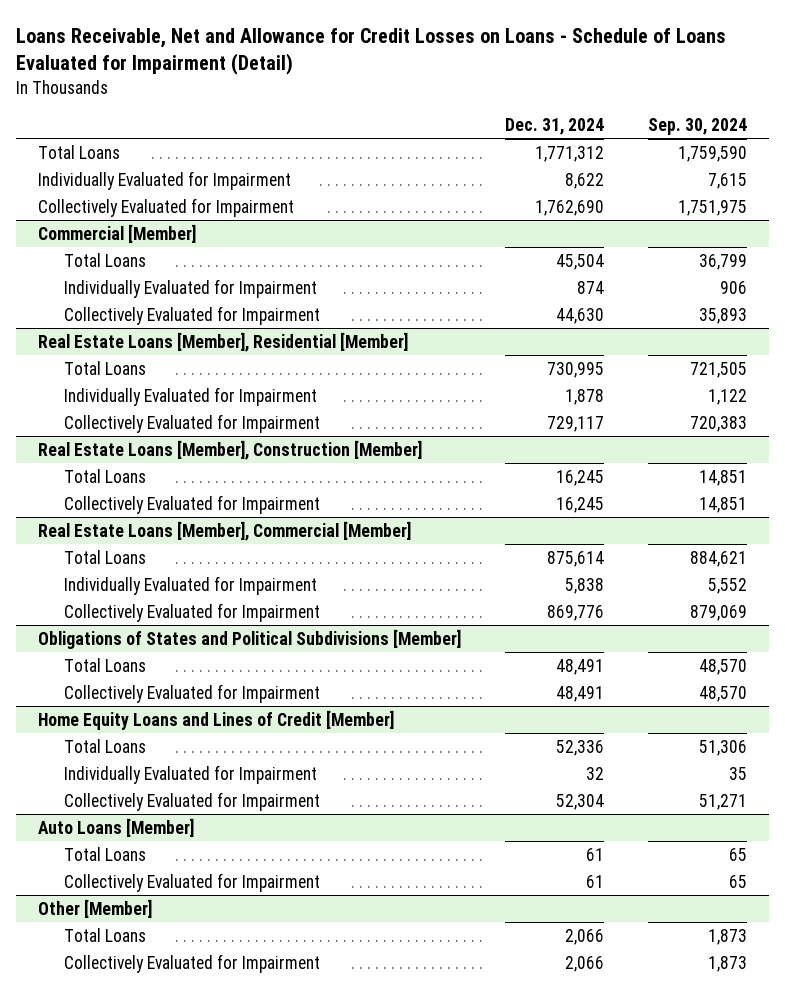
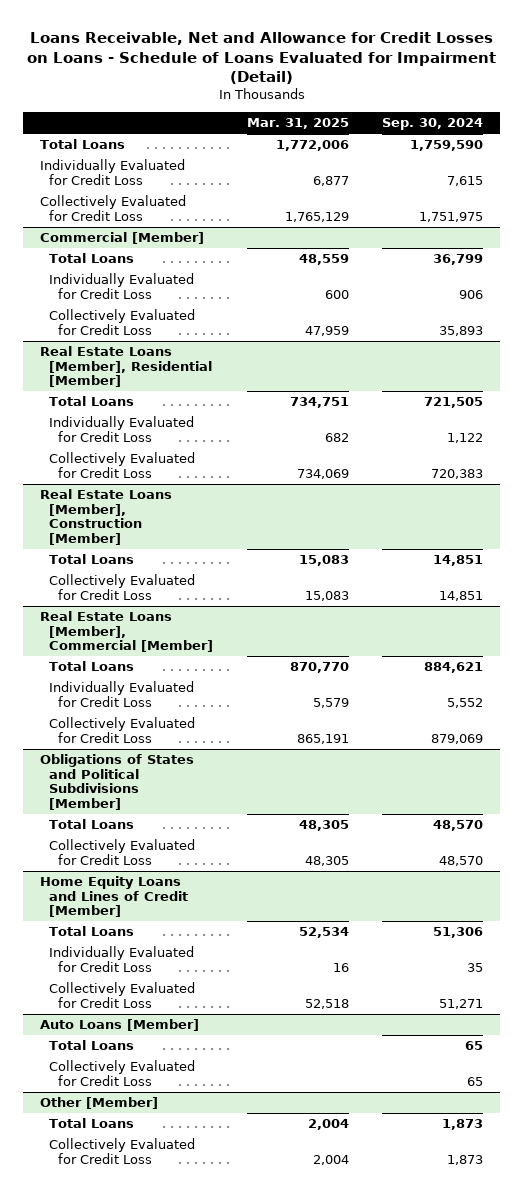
[504,118,604,136] Dec. 31, 2024 -> none
none -> [246,118,349,130] Mar. 31, 2025
[37,170,291,190] Individually Evaluated for Impairment -> [40,159,186,185] Individually Evaluated for Credit Loss
[37,197,294,217] Collectively Evaluated for Impairment -> [40,195,187,221] Collectively Evaluated for Credit Loss
[63,278,317,298] Individually Evaluated for Impairment -> [49,273,195,299] Individually Evaluated for Credit Loss
[63,305,320,325] Collectively Evaluated for Impairment -> [49,309,196,335] Collectively Evaluated for Credit Loss
[63,386,317,406] Individually Evaluated for Impairment -> [49,416,195,442] Individually Evaluated for Credit Loss
[63,413,320,433] Collectively Evaluated for Impairment -> [49,452,196,478] Collectively Evaluated for Credit Loss
[63,494,320,514] Collectively Evaluated for Impairment -> [49,574,196,600] Collectively Evaluated for Credit Loss
[63,575,317,595] Individually Evaluated for Impairment -> [49,681,195,707] Individually Evaluated for Credit Loss
[63,602,320,622] Collectively Evaluated for Impairment -> [49,717,196,743] Collectively Evaluated for Credit Loss
[63,683,320,703] Collectively Evaluated for Impairment -> [49,839,196,865] Collectively Evaluated for Credit Loss
[63,764,317,784] Individually Evaluated for Impairment -> [49,946,195,972] Individually Evaluated for Credit Loss
[63,791,320,811] Collectively Evaluated for Impairment -> [49,982,196,1008] Collectively Evaluated for Credit Loss
[63,872,320,892] Collectively Evaluated for Impairment -> [49,1060,196,1086] Collectively Evaluated for Credit Loss
[63,953,320,973] Collectively Evaluated for Impairment -> [49,1138,196,1164] Collectively Evaluated for Credit Loss

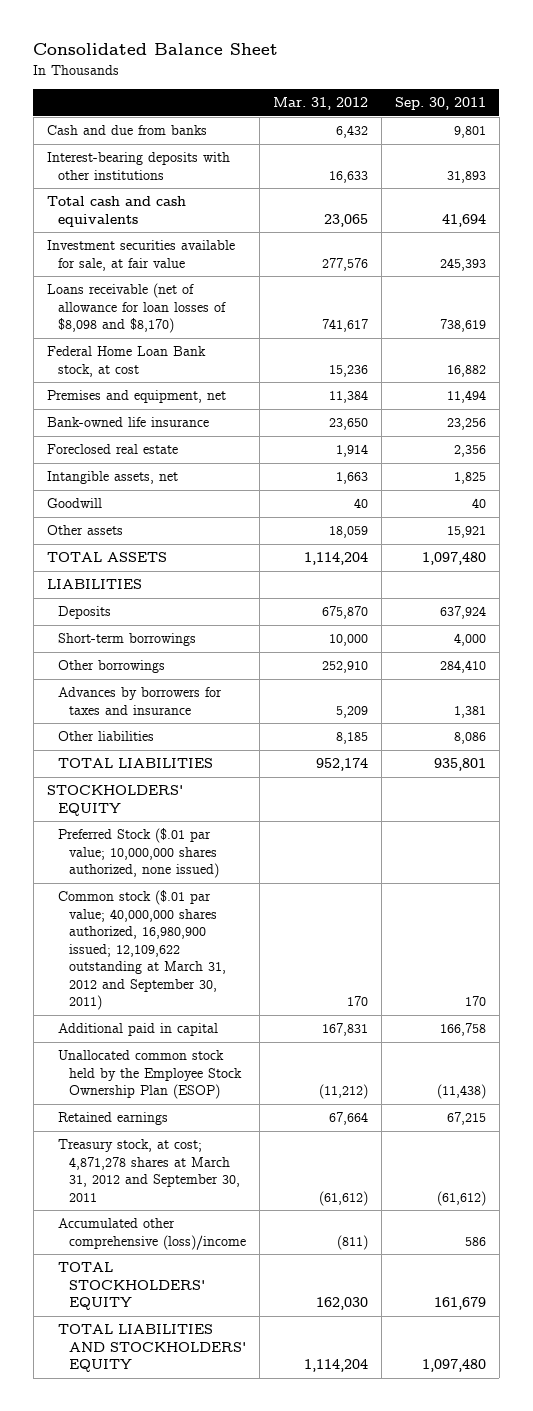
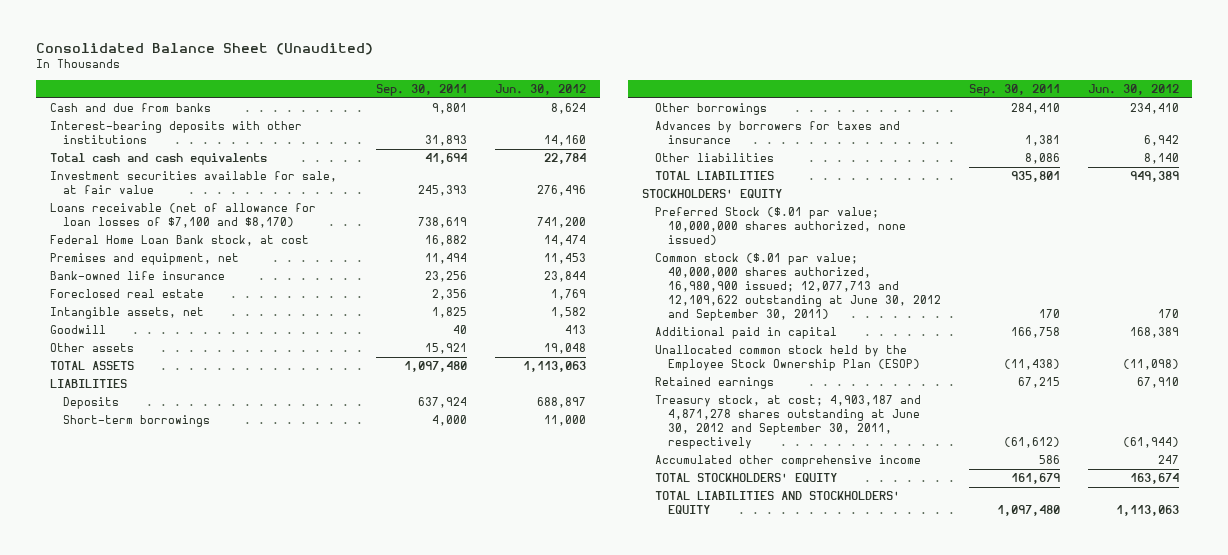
[33,43,279,56] Consolidated Balance Sheet -> [35,43,373,56] Consolidated Balance Sheet (Unaudited)
[272,97,368,111] Mar. 31, 2012 -> none
none -> [495,83,587,95] Jun. 30, 2012
[46,283,226,334] Loans receivable (net of allowance for loan losses of $8,098 and $8,170) -> [49,203,316,229] Loans receivable (net of allowance for loan losses of $7,100 and $8,170)
[57,890,226,1011] Common stock ($.01 par value; 40,000,000 shares authorized, 16,980,900 issued; 12,109,622 outstanding at March 31, 2012 and September 30, 2011) -> [654,253,941,322] Common stock ($.01 par value; 40,000,000 shares authorized, 16,980,900 issued; 12,077,713 and 12,109,622 outstanding at June 30, 2012 and September 30, 2011)
[57,1139,240,1202] Treasury stock, at cost; 4,871,278 shares at March 31, 2012 and September 30, 2011 -> [654,395,921,450] Treasury stock, at cost; 4,903,187 and 4,871,278 shares outstanding at June 30, 2012 and September 30, 2011, respectively
[57,1218,246,1250] Accumulated other comprehensive (loss)/income -> [654,455,921,468] Accumulated other comprehensive income

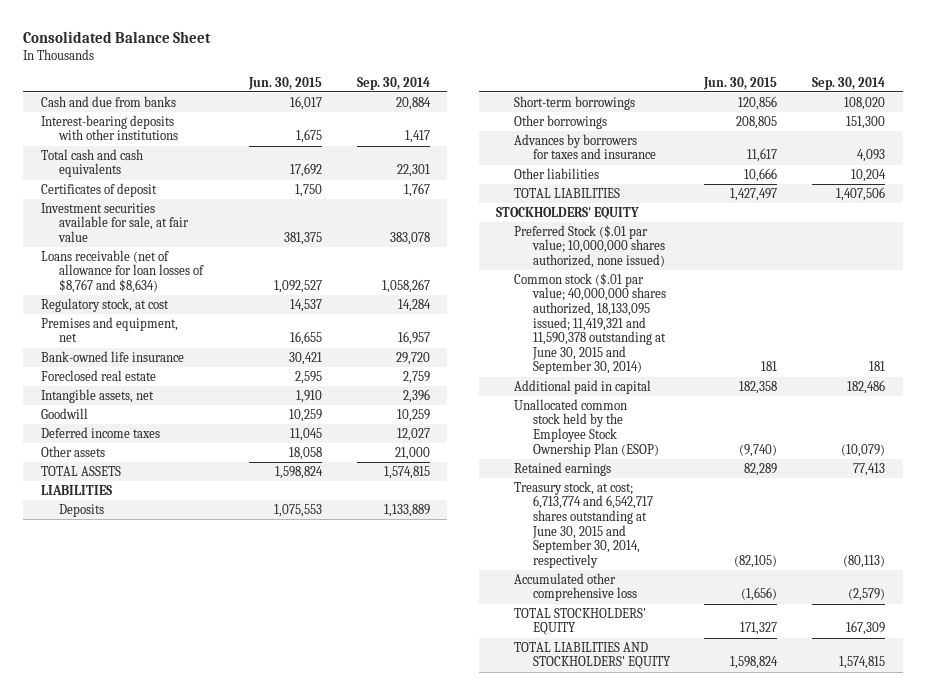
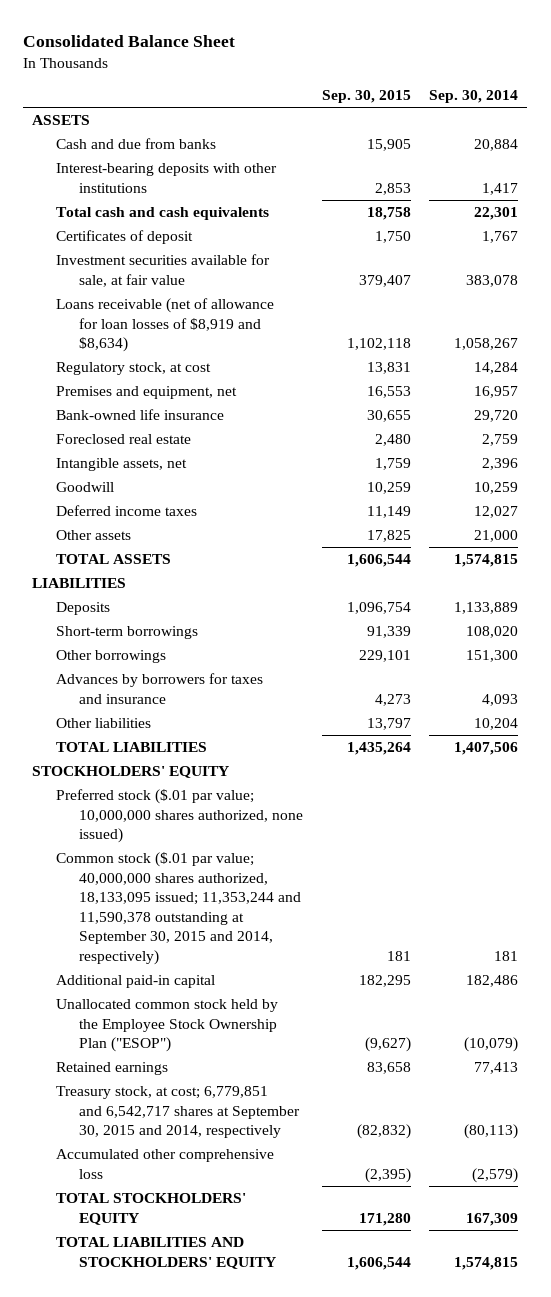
[247,76,322,90] Jun. 30, 2015 -> none
none -> [321,90,411,104] Sep. 30, 2015
none -> [32,115,91,126] ASSETS
[40,249,204,294] Loans receivable (net of allowance for loan losses of $8,767 and $8,634) -> [55,298,274,353] Loans receivable (net of allowance for loan losses of $8,919 and $8,634)
[514,224,665,269] Preferred Stock ($.01 par value; 10,000,000 shares authorized, none issued) -> [55,789,303,844] Preferred stock ($.01 par value; 10,000,000 shares authorized, none issued)
[514,272,666,375] Common stock ($.01 par value; 40,000,000 shares authorized, 18,133,095 issued; 11,419,321 and 11,590,378 outstanding at June 30, 2015 and September 30, 2014) -> [55,852,301,965] Common stock ($.01 par value; 40,000,000 shares authorized, 18,133,095 issued; 11,353,244 and 11,590,378 outstanding at September 30, 2015 and 2014, respectively)
[514,379,652,394] Additional paid in capital -> [55,975,215,989] Additional paid-in capital
[514,398,659,457] Unallocated common stock held by the Employee Stock Ownership Plan (ESOP) -> [55,999,278,1053] Unallocated common stock held by the Employee Stock Ownership Plan ("ESOP")
[514,480,653,568] Treasury stock, at cost; 6,713,774 and 6,542,717 shares outstanding at June 30, 2015 and September 30, 2014, respectively -> [55,1086,300,1139] Treasury stock, at cost; 6,779,851 and 6,542,717 shares at September 30, 2015 and 2014, respectively

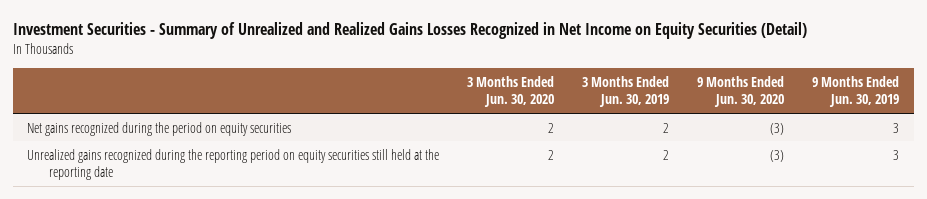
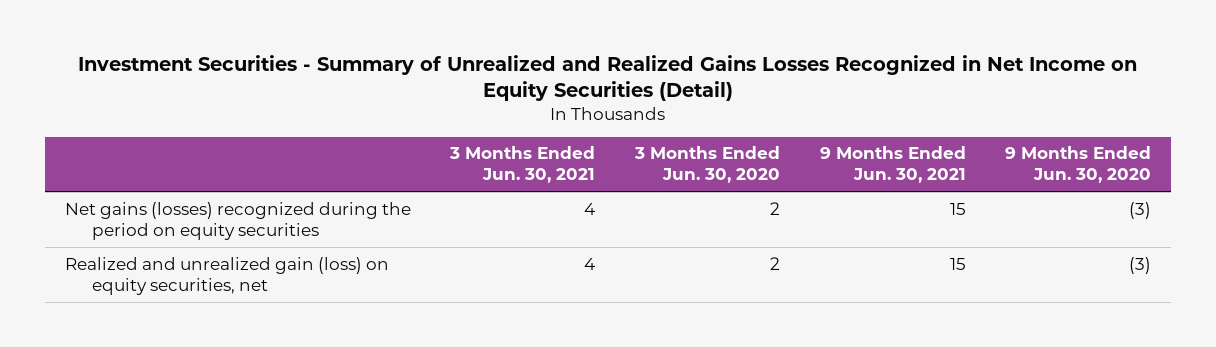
[582,75,670,108] 3 Months Ended Jun. 30, 2019 -> none
[812,75,900,108] 9 Months Ended Jun. 30, 2019 -> none
none -> [449,146,596,184] 3 Months Ended Jun. 30, 2021
none -> [819,146,966,184] 9 Months Ended Jun. 30, 2021
[27,121,292,136] Net gains recognized during the period on equity securities -> [64,201,411,240] Net gains (losses) recognized during the period on equity securities
[27,148,440,181] Unrealized gains recognized during the reporting period on equity securities still held at the reporting date -> [64,256,389,295] Realized and unrealized gain (loss) on equity securities, net

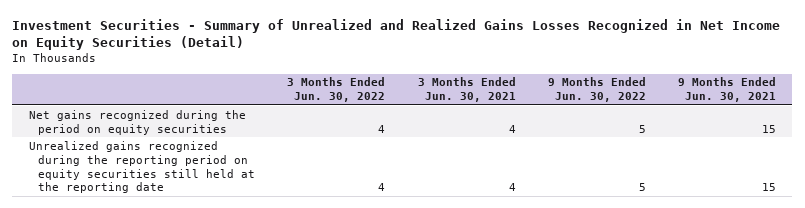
[634,146,781,184] 3 Months Ended Jun. 30, 2020 -> none
[1005,146,1152,184] 9 Months Ended Jun. 30, 2020 -> none
none -> [287,77,386,103] 3 Months Ended Jun. 30, 2022
none -> [547,77,646,103] 9 Months Ended Jun. 30, 2022
[64,201,411,240] Net gains (losses) recognized during the period on equity securities -> [28,109,246,135] Net gains recognized during the period on equity securities
[64,256,389,295] Realized and unrealized gain (loss) on equity securities, net -> [28,140,256,194] Unrealized gains recognized during the reporting period on equity securities still held at the reporting date

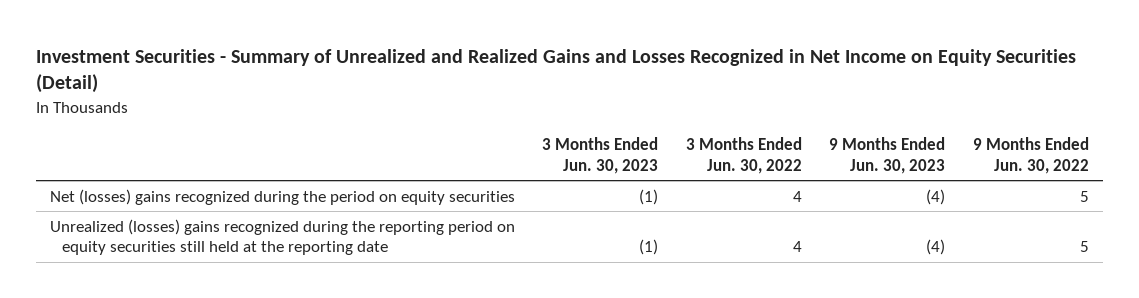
[12,18,781,51] Investment Securities - Summary of Unrealized and Realized Gains Losses Recognized in Net Income on Equity Securities (Detail) -> [36,48,1077,94] Investment Securities - Summary of Unrealized and Realized Gains and Losses Recognized in Net Income on Equity Securities (Detail)
[417,77,516,103] 3 Months Ended Jun. 30, 2021 -> none
[678,77,777,103] 9 Months Ended Jun. 30, 2021 -> none
none -> [542,137,659,174] 3 Months Ended Jun. 30, 2023
none -> [829,137,946,174] 9 Months Ended Jun. 30, 2023
[28,109,246,135] Net gains recognized during the period on equity securities -> [49,188,515,205] Net (losses) gains recognized during the period on equity securities
[28,140,256,194] Unrealized gains recognized during the reporting period on equity securities still held at the reporting date -> [49,218,515,256] Unrealized (losses) gains recognized during the reporting period on equity securities still held at the reporting date

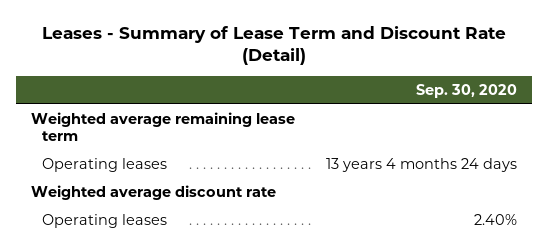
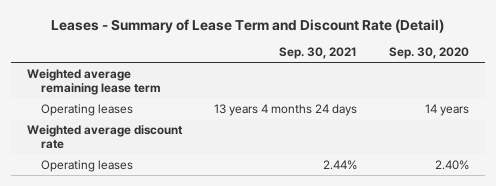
none -> [278,47,357,60] Sep. 30, 2021
[325,158,517,173] 13 years 4 months 24 days -> [424,103,469,116] 14 years

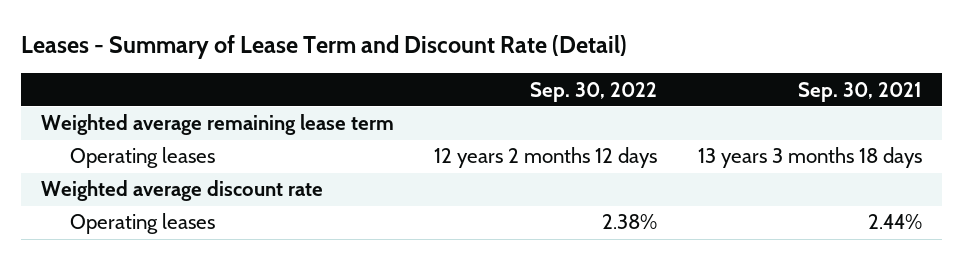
[388,47,469,60] Sep. 30, 2020 -> none
none -> [530,81,658,102] Sep. 30, 2022
[213,103,357,116] 13 years 4 months 24 days -> [697,147,922,169] 13 years 3 months 18 days

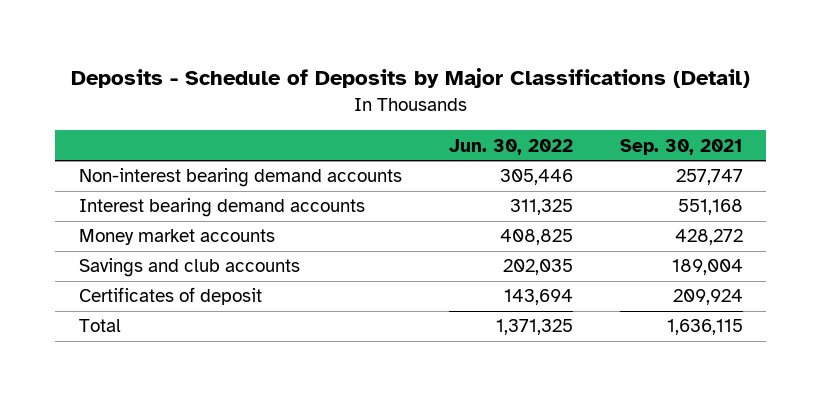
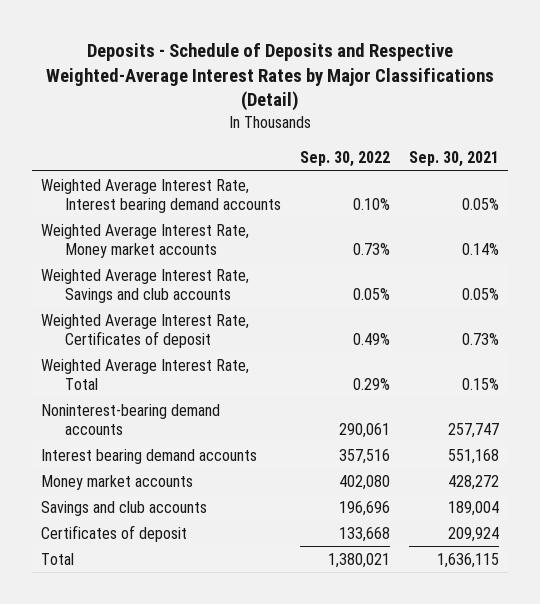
[70,68,750,89] Deposits - Schedule of Deposits by Major Classifications (Detail) -> [45,42,494,112] Deposits - Schedule of Deposits and Respective Weighted-Average Interest Rates by Major Classifications (Detail)
[448,138,573,155] Jun. 30, 2022 -> none
none -> [299,151,390,168] Sep. 30, 2022
none -> [41,178,281,214] Weighted Average Interest Rate, Interest bearing demand accounts
none -> [41,223,250,259] Weighted Average Interest Rate, Money market accounts
none -> [41,268,250,304] Weighted Average Interest Rate, Savings and club accounts
none -> [41,313,250,349] Weighted Average Interest Rate, Certificates of deposit
none -> [41,358,250,391] Weighted Average Interest Rate, Total
[78,168,402,188] Non-interest bearing demand accounts -> [41,403,221,436] Noninterest-bearing demand accounts

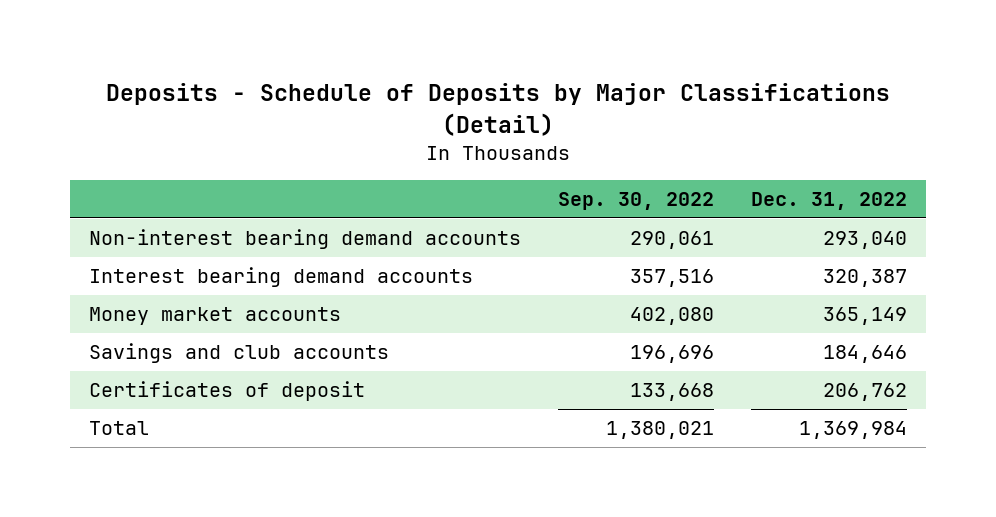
[45,42,494,112] Deposits - Schedule of Deposits and Respective Weighted-Average Interest Rates by Major Classifications (Detail) -> [106,83,891,136] Deposits - Schedule of Deposits by Major Classifications (Detail)
[408,151,499,168] Sep. 30, 2021 -> none
none -> [751,192,908,211] Dec. 31, 2022
[41,178,281,214] Weighted Average Interest Rate, Interest bearing demand accounts -> none
[41,223,250,259] Weighted Average Interest Rate, Money market accounts -> none
[41,268,250,304] Weighted Average Interest Rate, Savings and club accounts -> none
[41,313,250,349] Weighted Average Interest Rate, Certificates of deposit -> none
[41,358,250,391] Weighted Average Interest Rate, Total -> none
[41,403,221,436] Noninterest-bearing demand accounts -> [88,229,521,250] Non-interest bearing demand accounts

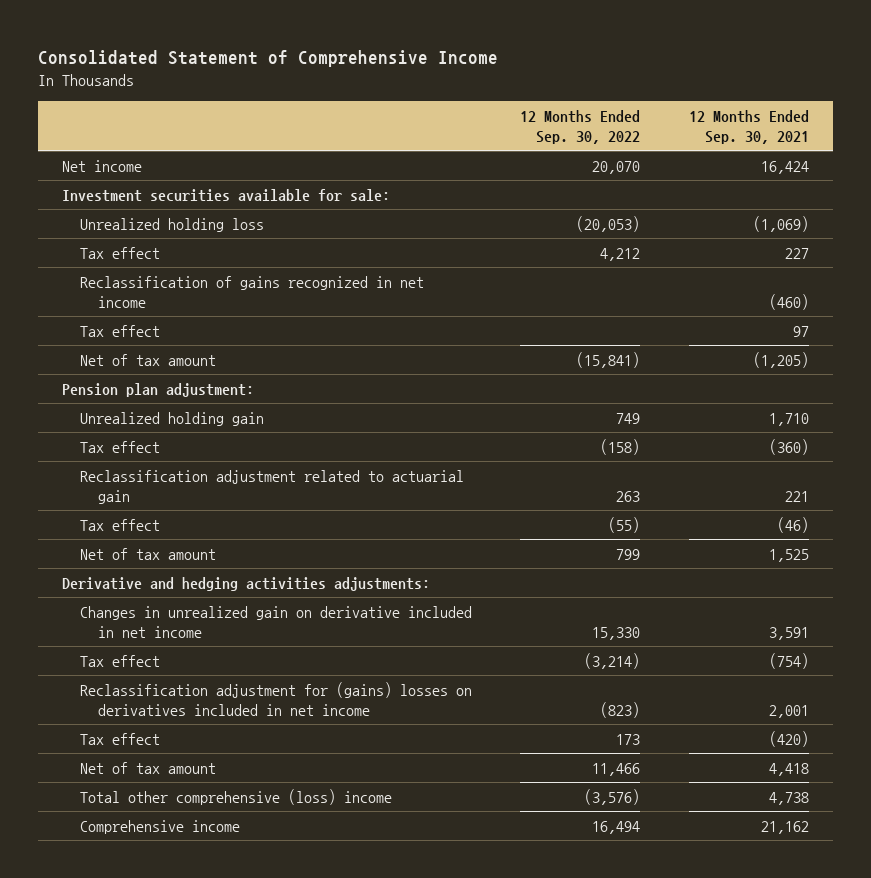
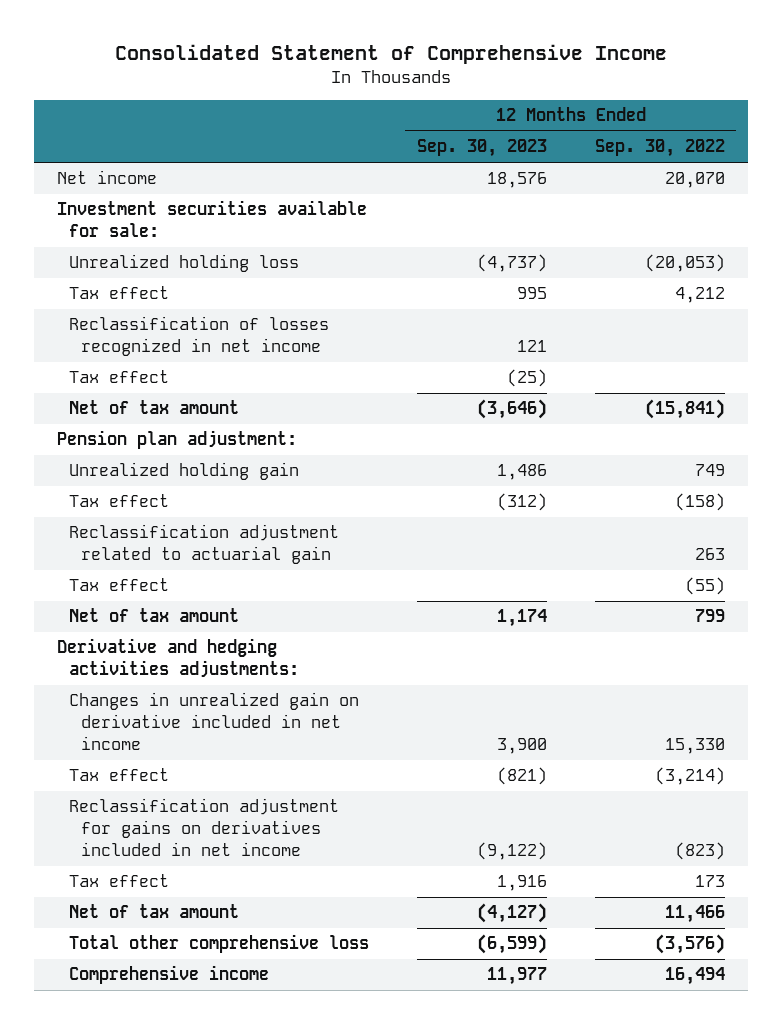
[688,109,809,144] 12 Months Ended Sep. 30, 2021 -> none
none -> [416,139,547,158] Sep. 30, 2023
[79,275,424,308] Reclassification of gains recognized in net income -> [69,316,330,357] Reclassification of losses recognized in net income
[79,681,472,716] Reclassification adjustment for (gains) losses on derivatives included in net income -> [69,798,340,857] Reclassification adjustment for gains on derivatives included in net income
[79,788,392,805] Total other comprehensive (loss) income -> [69,934,370,954] Total other comprehensive loss

